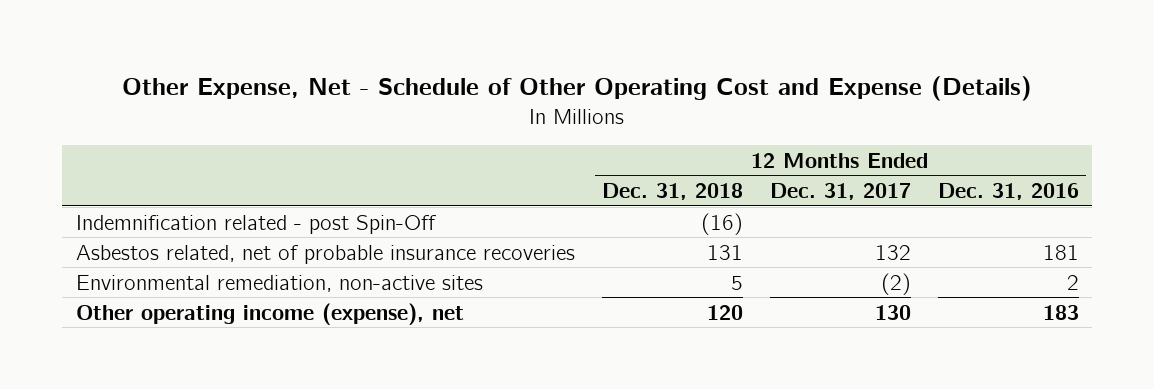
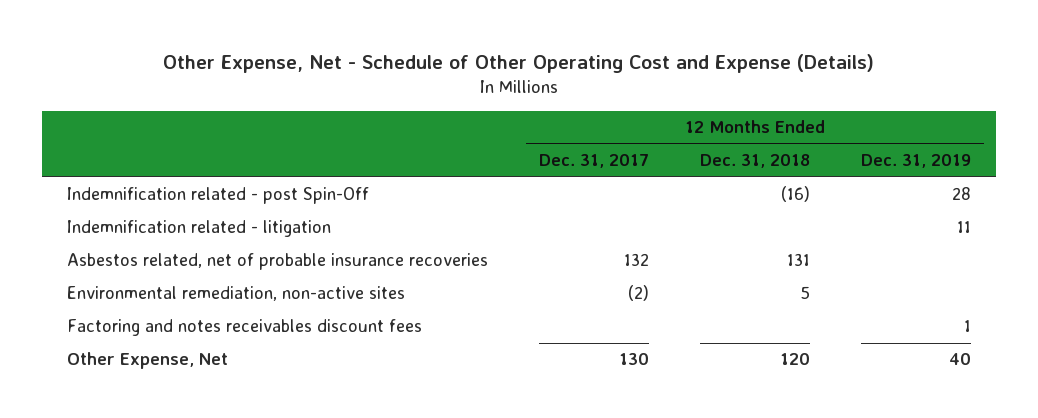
[937,182,1079,200] Dec. 31, 2016 -> none
none -> [860,154,971,169] Dec. 31, 2019
none -> [67,220,332,238] Indemnification related - litigation
none -> [67,319,423,337] Factoring and notes receivables discount fees
[75,302,464,325] Other operating income (expense), net -> [67,352,229,370] Other Expense, Net

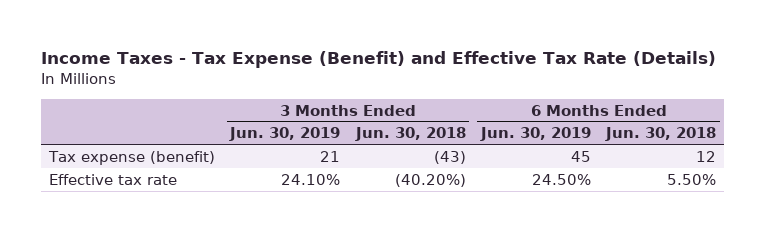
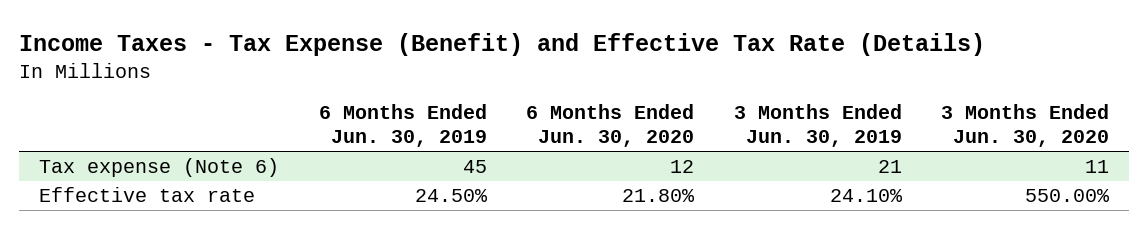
[354,127,466,142] Jun. 30, 2018 -> none
[605,127,717,142] Jun. 30, 2018 -> none
none -> [526,104,695,148] 6 Months Ended Jun. 30, 2020
none -> [941,104,1110,148] 3 Months Ended Jun. 30, 2020
[48,150,216,165] Tax expense (benefit) -> [38,158,279,178] Tax expense (Note 6)

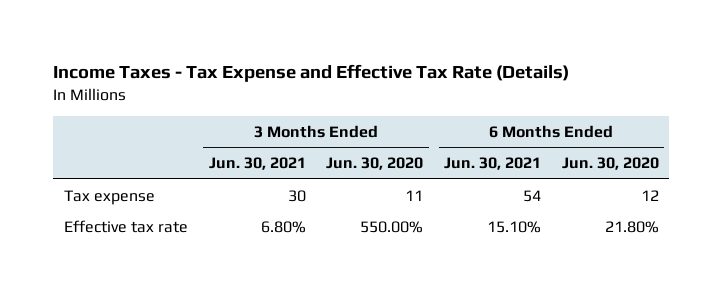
[19,32,986,56] Income Taxes - Tax Expense (Benefit) and Effective Tax Rate (Details) -> [53,64,570,83] Income Taxes - Tax Expense and Effective Tax Rate (Details)
[318,104,487,148] 6 Months Ended Jun. 30, 2019 -> none
[733,104,902,148] 3 Months Ended Jun. 30, 2019 -> none
none -> [208,157,306,171] Jun. 30, 2021
none -> [444,157,542,171] Jun. 30, 2021
[38,158,279,178] Tax expense (Note 6) -> [63,189,155,205] Tax expense

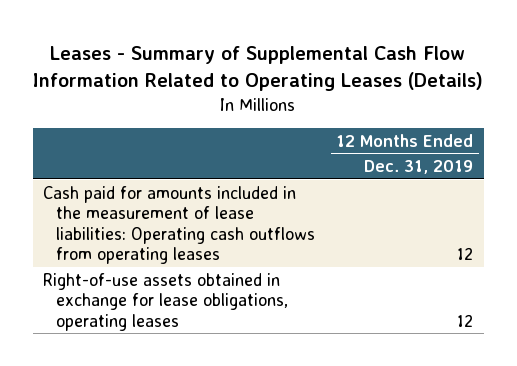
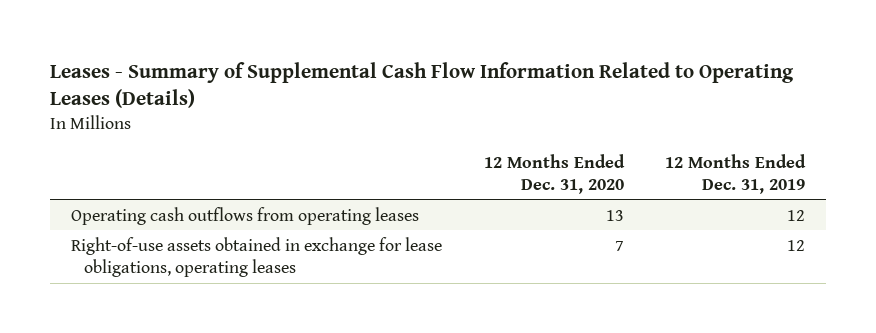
none -> [483,153,625,194] 12 Months Ended Dec. 31, 2020
[43,185,316,265] Cash paid for amounts included in the measurement of lease liabilities: Operating cash outflows from operating leases -> [70,206,419,225] Operating cash outflows from operating leases

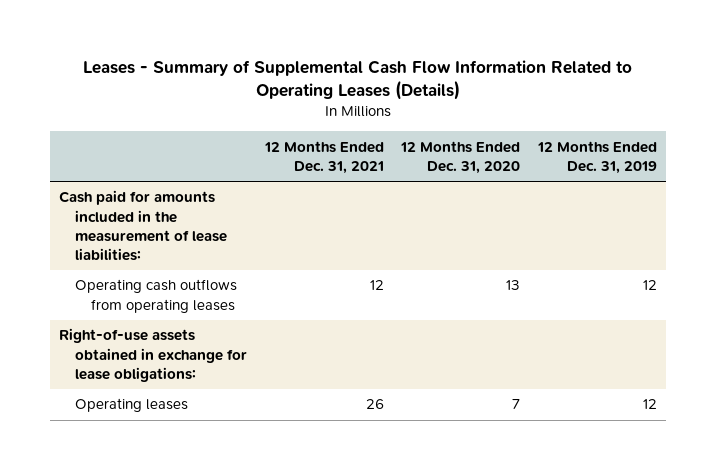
none -> [263,140,384,174] 12 Months Ended Dec. 31, 2021
none -> [58,190,227,261] Cash paid for amounts included in the measurement of lease liabilities:
none -> [58,328,247,382] Right-of-use assets obtained in exchange for lease obligations:
[70,236,442,277] Right-of-use assets obtained in exchange for lease obligations, operating leases -> [74,398,188,413] Operating leases

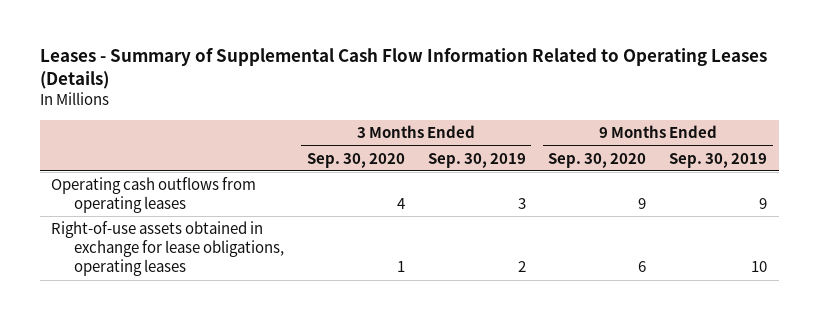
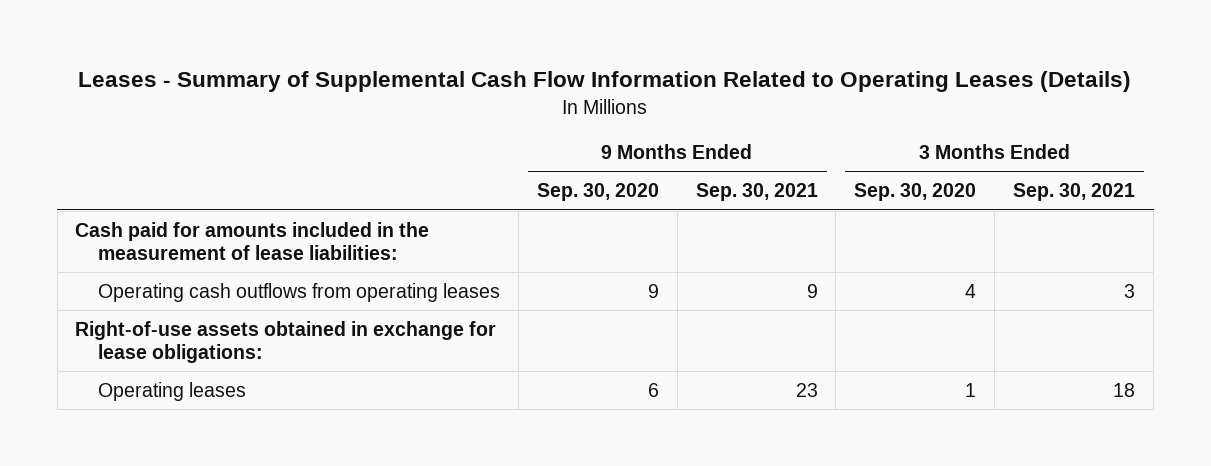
[427,152,526,168] Sep. 30, 2019 -> none
[669,152,768,168] Sep. 30, 2019 -> none
none -> [695,183,818,202] Sep. 30, 2021
none -> [1013,183,1136,202] Sep. 30, 2021
none -> [75,221,430,260] Cash paid for amounts included in the measurement of lease liabilities:
none -> [75,320,497,363] Right-of-use assets obtained in exchange for lease obligations:
[50,221,284,277] Right-of-use assets obtained in exchange for lease obligations, operating leases -> [97,381,246,401] Operating leases

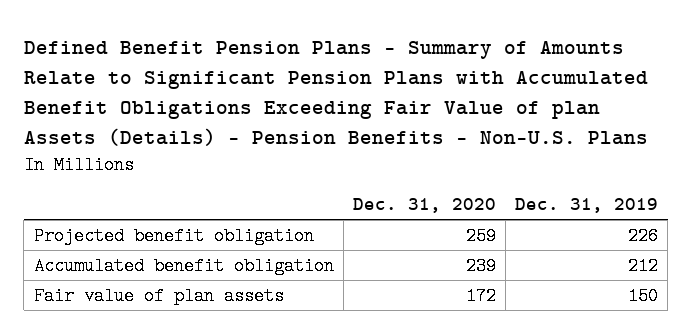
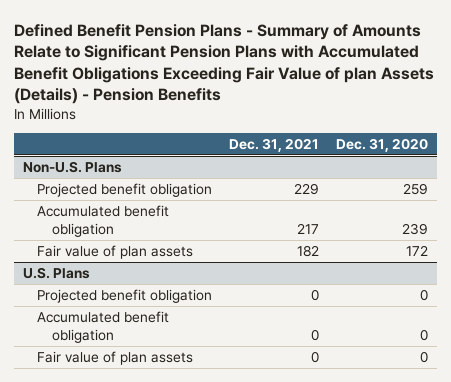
[23,40,648,146] Defined Benefit Pension Plans - Summary of Amounts Relate to Significant Pension Plans with Accumulated Benefit Obligations Exceeding Fair Value of plan Assets (Details) - Pension Benefits - Non-U.S. Plans -> [14,23,435,105] Defined Benefit Pension Plans - Summary of Amounts Relate to Significant Pension Plans with Accumulated Benefit Obligations Exceeding Fair Value of plan Assets (Details) - Pension Benefits
[515,197,659,213] Dec. 31, 2019 -> none
none -> [229,137,320,152] Dec. 31, 2021
none -> [22,160,122,173] Non-U.S. Plans
none -> [22,266,90,279] U.S. Plans
none -> [37,288,213,303] Projected benefit obligation
none -> [37,310,170,343] Accumulated benefit obligation
none -> [37,350,194,365] Fair value of plan assets

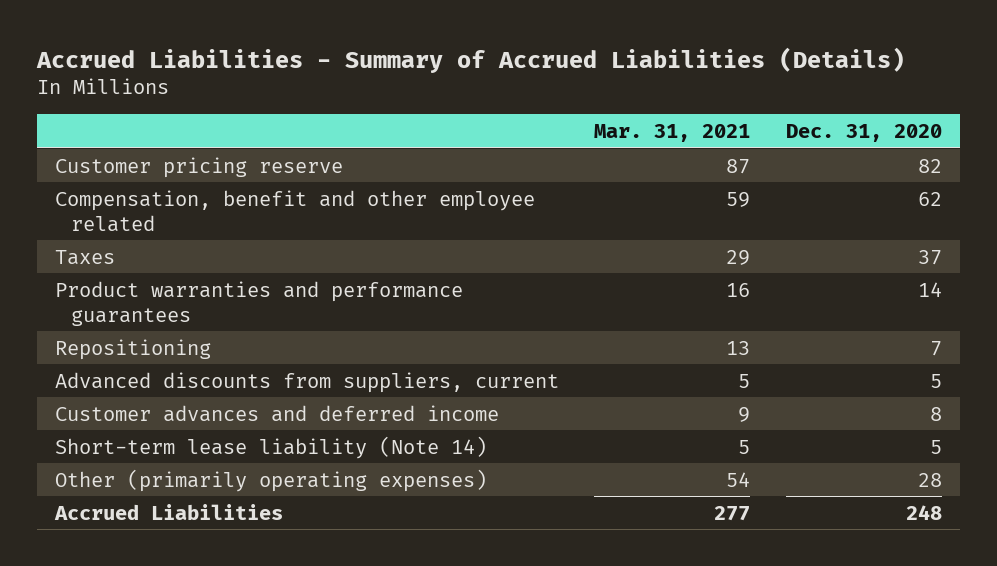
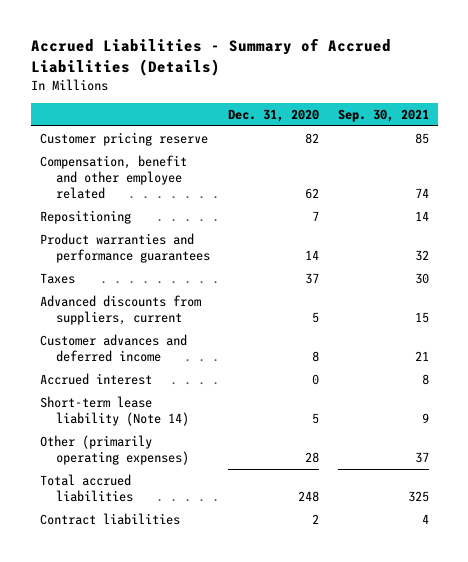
[594,123,751,142] Mar. 31, 2021 -> none
none -> [337,109,429,123] Sep. 30, 2021
[54,280,463,326] Product warranties and performance guarantees -> [39,233,211,263] Product warranties and performance guarantees
[54,249,115,265] Taxes -> [39,273,75,285] Taxes
none -> [39,373,152,386] Accrued interest
[53,503,283,520] Accrued Liabilities -> [39,474,134,502] Total accrued liabilities
none -> [39,513,180,526] Contract liabilities

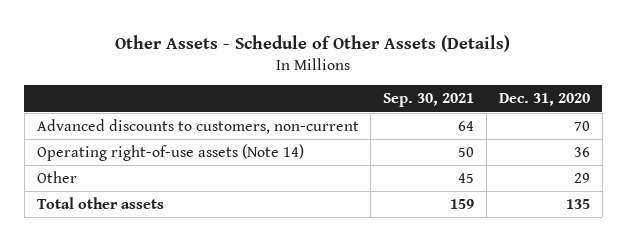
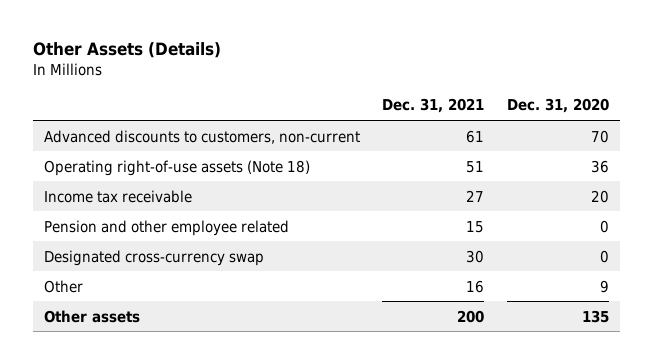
[115,34,511,52] Other Assets - Schedule of Other Assets (Details) -> [32,42,221,59] Other Assets (Details)
[383,93,475,108] Sep. 30, 2021 -> none
none -> [382,98,485,114] Dec. 31, 2021
[36,143,304,161] Operating right-of-use assets (Note 14) -> [43,159,310,176] Operating right-of-use assets (Note 18)
none -> [43,189,192,203] Income tax receivable
none -> [43,219,289,236] Pension and other employee related
none -> [43,249,264,266] Designated cross-currency swap
[573,172,590,183] 29 -> [599,279,609,293] 9
[36,196,164,209] Total other assets -> [43,309,140,323] Other assets

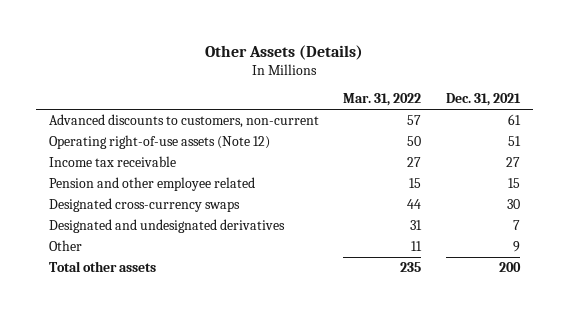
[506,98,609,114] Dec. 31, 2020 -> none
none -> [343,93,422,107] Mar. 31, 2022
[43,159,310,176] Operating right-of-use assets (Note 18) -> [48,134,270,149] Operating right-of-use assets (Note 12)
[43,249,264,266] Designated cross-currency swap -> [48,197,240,212] Designated cross-currency swaps
none -> [48,218,285,233] Designated and undesignated derivatives
[466,279,485,293] 16 -> [513,240,521,252] 9
[43,309,140,323] Other assets -> [48,260,156,272] Total other assets

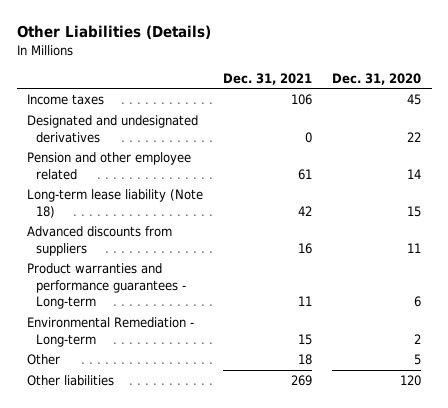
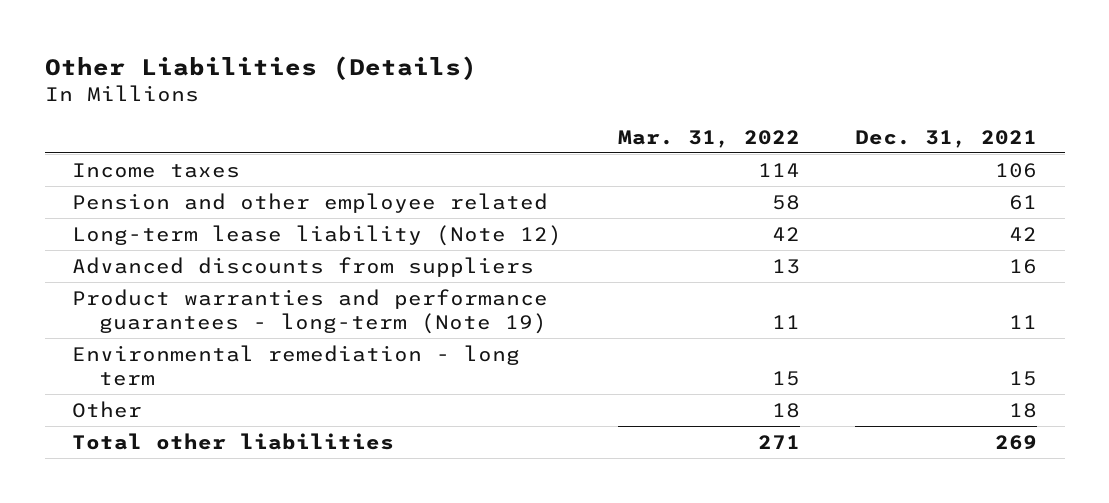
[332,72,422,85] Dec. 31, 2020 -> none
none -> [617,129,800,148] Mar. 31, 2022
[26,115,198,143] Designated and undesignated derivatives -> none
[26,189,203,218] Long-term lease liability (Note 18) -> [72,224,563,246] Long-term lease liability (Note 12)
[26,263,187,310] Product warranties and performance guarantees - Long-term -> [72,288,549,334] Product warranties and performance guarantees - long-term (Note 19)
[26,317,194,347] Environmental Remediation - Long-term -> [72,344,521,386] Environmental remediation - long term
[26,375,114,387] Other liabilities -> [72,432,395,450] Total other liabilities

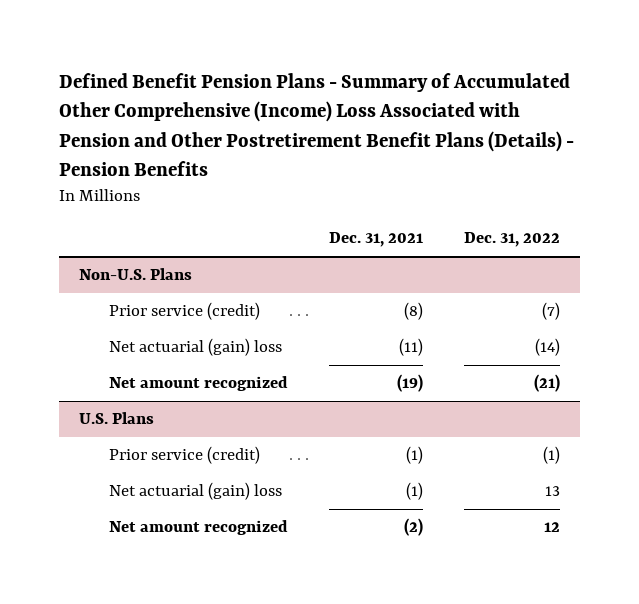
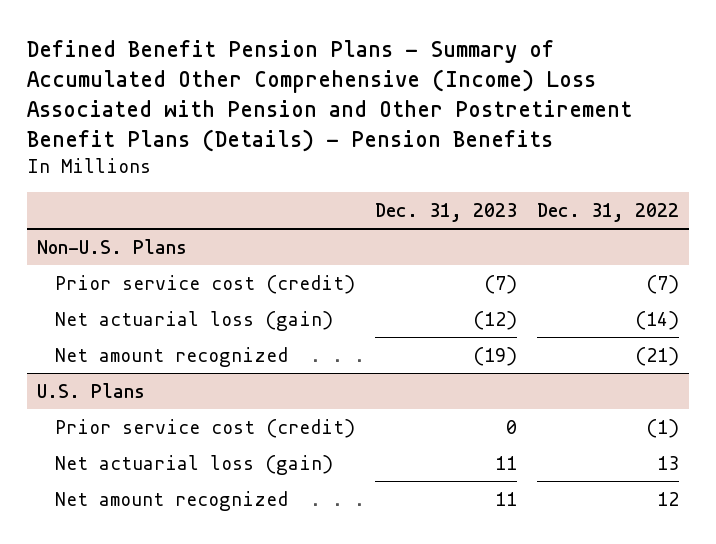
[329,232,424,248] Dec. 31, 2021 -> none
none -> [375,202,518,222] Dec. 31, 2023
[109,302,261,321] Prior service (credit) -> [54,274,355,294] Prior service cost (credit)
[109,338,283,357] Net actuarial (gain) loss -> [54,310,333,331] Net actuarial loss (gain)
[109,446,261,465] Prior service (credit) -> [54,418,355,438] Prior service cost (credit)
[109,482,283,501] Net actuarial (gain) loss -> [54,454,333,475] Net actuarial loss (gain)

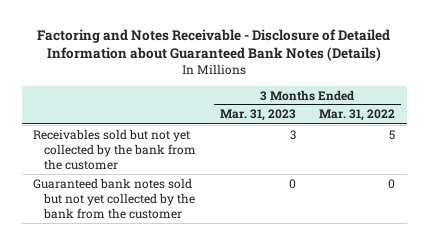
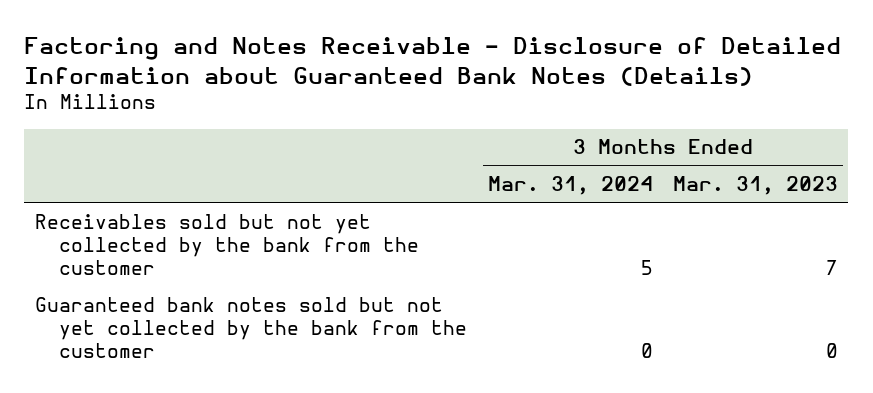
[319,109,396,122] Mar. 31, 2022 -> none
none -> [487,176,653,196] Mar. 31, 2024
[289,129,296,140] 3 -> [826,260,839,276] 7

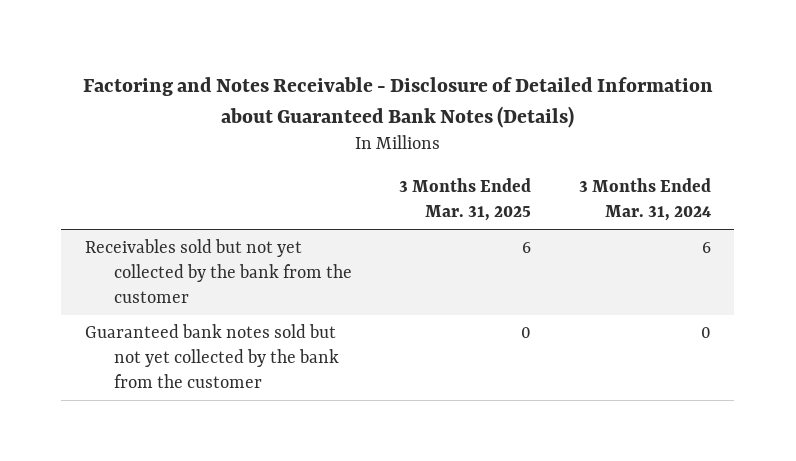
[673,176,839,196] Mar. 31, 2023 -> none
none -> [399,178,532,222] 3 Months Ended Mar. 31, 2025
[640,260,653,276] 5 -> [701,242,711,254] 6

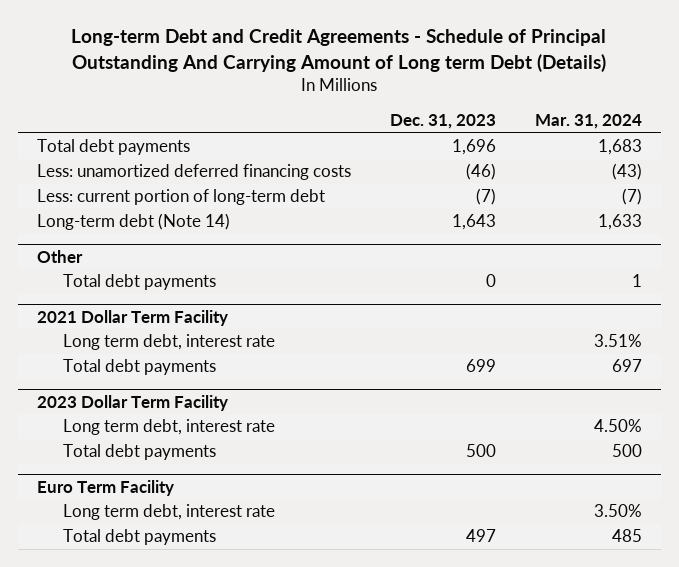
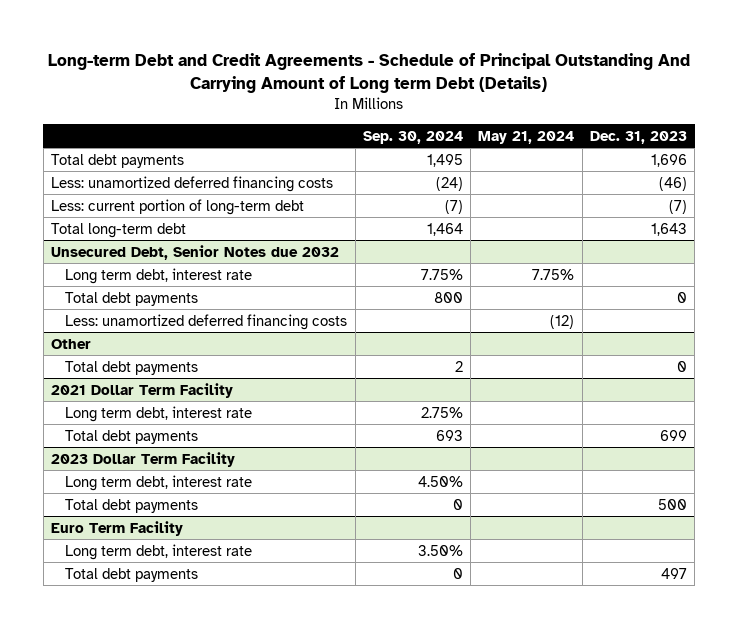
[534,114,642,130] Mar. 31, 2024 -> none
none -> [362,130,463,144] Sep. 30, 2024
none -> [478,130,575,144] May 21, 2024
[37,213,231,231] Long-term debt (Note 14) -> [51,222,187,238] Total long-term debt
none -> [51,244,340,260] Unsecured Debt, Senior Notes due 2032
none -> [65,267,253,284] Long term debt, interest rate
none -> [65,291,199,306] Total debt payments
none -> [65,313,348,330] Less: unamortized deferred financing costs

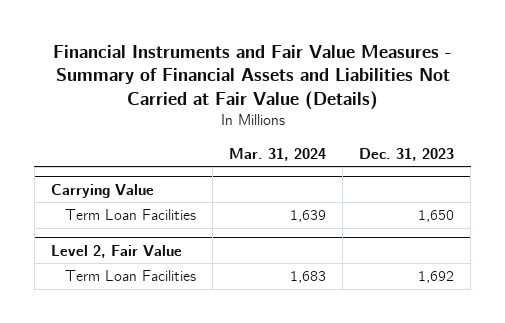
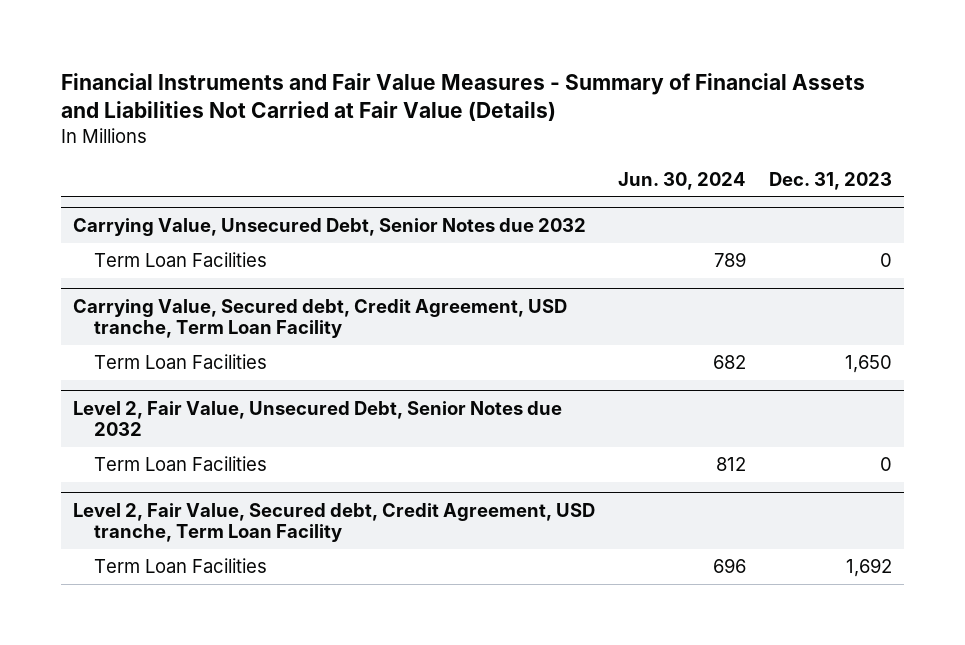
[229,147,327,161] Mar. 31, 2024 -> none
none -> [617,171,746,190] Jun. 30, 2024
[50,183,154,198] Carrying Value -> none
none -> [72,217,586,236] Carrying Value, Unsecured Debt, Senior Notes due 2032
none -> [93,252,267,268] Term Loan Facilities
none -> [72,298,567,339] Carrying Value, Secured debt, Credit Agreement, USD tranche, Term Loan Facility
[50,244,182,258] Level 2, Fair Value -> none
none -> [72,400,562,437] Level 2, Fair Value, Unsecured Debt, Senior Notes due 2032
none -> [93,456,267,472] Term Loan Facilities
none -> [72,502,595,543] Level 2, Fair Value, Secured debt, Credit Agreement, USD tranche, Term Loan Facility

